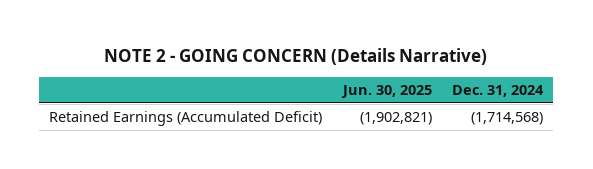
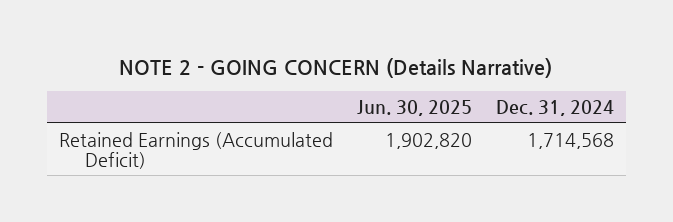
[359,112,432,126] (1,902,821) -> [384,132,472,149] 1,902,820
[471,112,544,126] (1,714,568) -> [526,132,614,149] 1,714,568

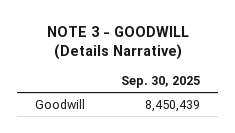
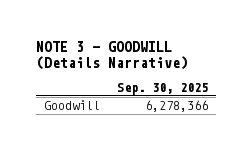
[145,100,201,113] 8,450,439 -> [144,100,208,113] 6,278,366

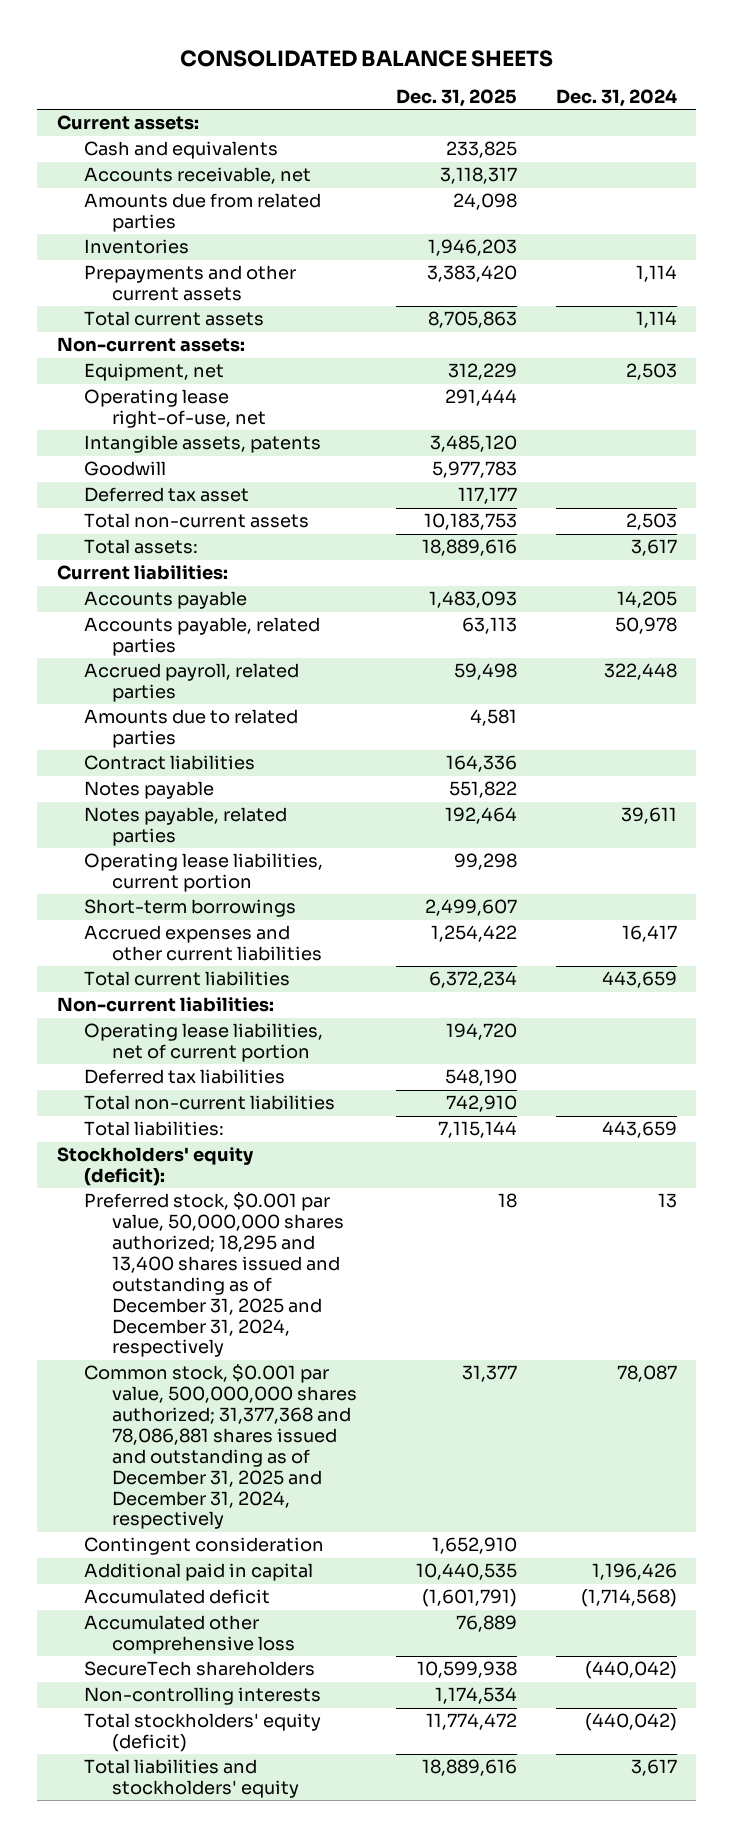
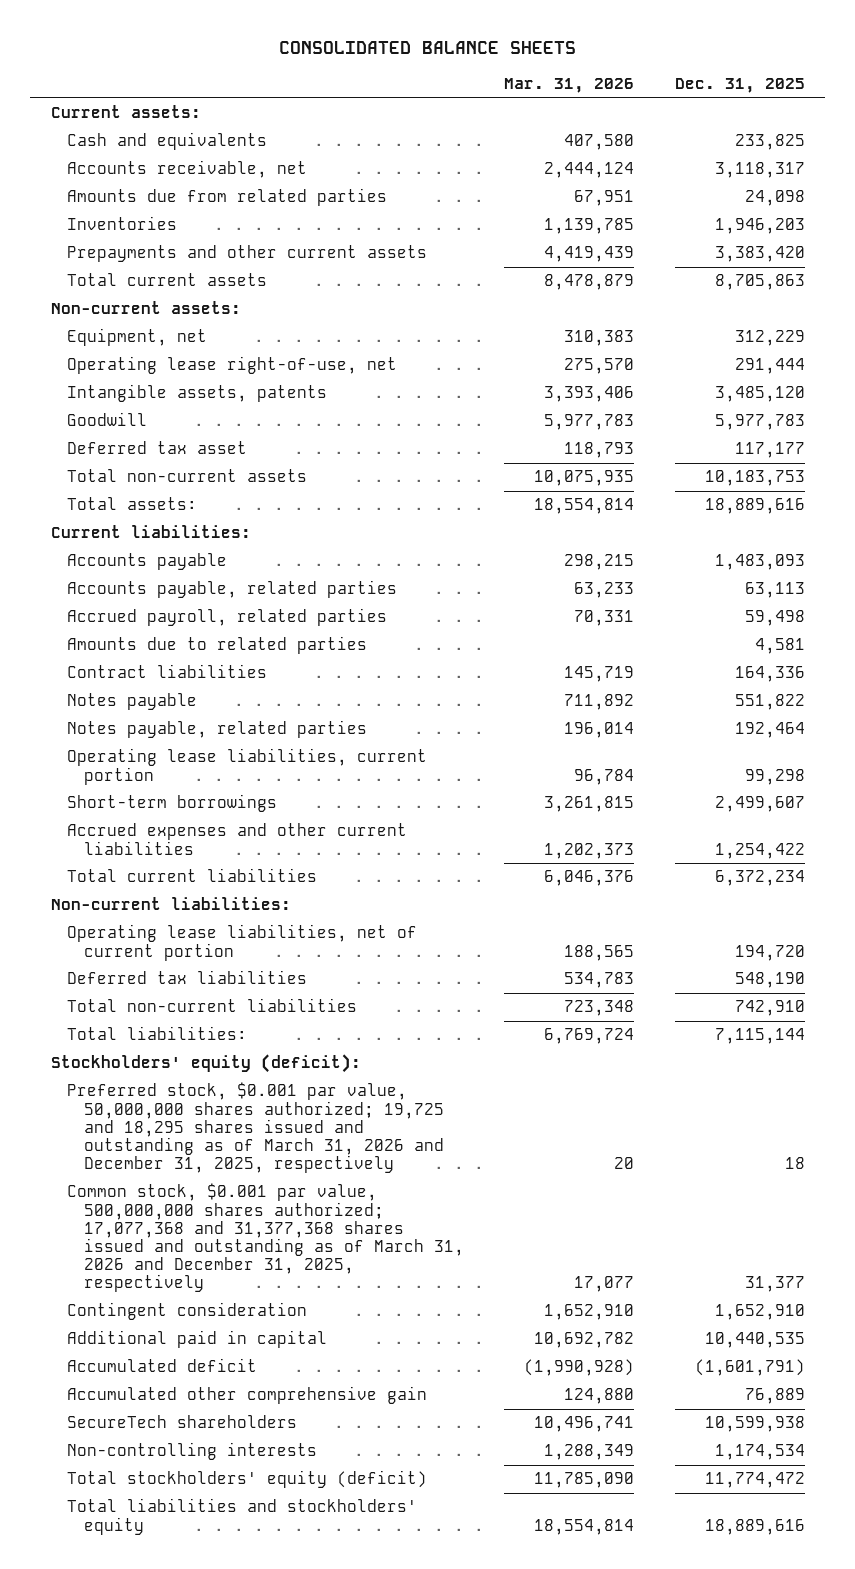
[555,89,677,108] Dec. 31, 2024 -> none
none -> [504,78,635,94] Mar. 31, 2026
[84,1192,344,1358] Preferred stock, $0.001 par value, 50,000,000 shares authorized; 18,295 and 13,400 shares issued and outstanding as of December 31, 2025 and December 31, 2024, respectively -> [67,1082,445,1174] Preferred stock, $0.001 par value, 50,000,000 shares authorized; 19,725 and 18,295 shares issued and outstanding as of March 31, 2026 and December 31, 2025, respectively
[84,1364,357,1530] Common stock, $0.001 par value, 500,000,000 shares authorized; 31,377,368 and 78,086,881 shares issued and outstanding as of December 31, 2025 and December 31, 2024, respectively -> [67,1183,465,1293] Common stock, $0.001 par value, 500,000,000 shares authorized; 17,077,368 and 31,377,368 shares issued and outstanding as of March 31, 2026 and December 31, 2025, respectively
[84,1615,295,1655] Accumulated other comprehensive loss -> [67,1386,428,1405] Accumulated other comprehensive gain

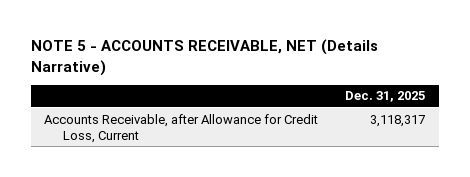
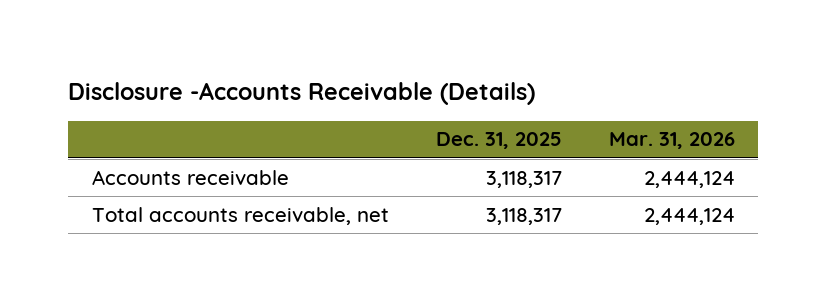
[30,39,378,76] NOTE 5 - ACCOUNTS RECEIVABLE, NET (Details Narrative) -> [68,82,536,106] Disclosure -Accounts Receivable (Details)
none -> [608,132,735,150] Mar. 31, 2026
none -> [91,169,289,185] Accounts receivable
[44,113,319,144] Accounts Receivable, after Allowance for Credit Loss, Current -> [91,206,389,225] Total accounts receivable, net

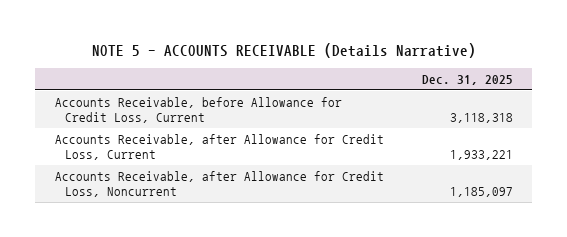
[68,82,536,106] Disclosure -Accounts Receivable (Details) -> [91,43,476,59] NOTE 5 - ACCOUNTS RECEIVABLE (Details Narrative)
[608,132,735,150] Mar. 31, 2026 -> none
[91,169,289,185] Accounts receivable -> [54,97,342,124] Accounts Receivable, before Allowance for Credit Loss, Current
[485,170,562,188] 3,118,317 -> [449,113,513,124] 3,118,318
[91,206,389,225] Total accounts receivable, net -> [54,134,384,161] Accounts Receivable, after Allowance for Credit Loss, Current
[485,207,562,225] 3,118,317 -> [449,150,513,161] 1,933,221
none -> [54,171,384,198] Accounts Receivable, after Allowance for Credit Loss, Noncurrent

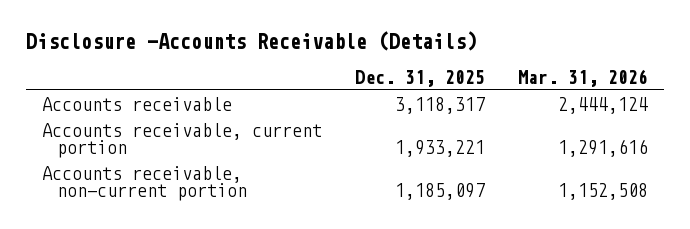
[91,43,476,59] NOTE 5 - ACCOUNTS RECEIVABLE (Details Narrative) -> [25,31,477,52] Disclosure -Accounts Receivable (Details)
none -> [517,68,648,87] Mar. 31, 2026
[54,97,342,124] Accounts Receivable, before Allowance for Credit Loss, Current -> [42,96,233,111] Accounts receivable
[449,113,513,124] 3,118,318 -> [394,96,485,114] 3,118,317
[54,134,384,161] Accounts Receivable, after Allowance for Credit Loss, Current -> [42,122,323,158] Accounts receivable, current portion
[54,171,384,198] Accounts Receivable, after Allowance for Credit Loss, Noncurrent -> [42,165,248,201] Accounts receivable, non-current portion

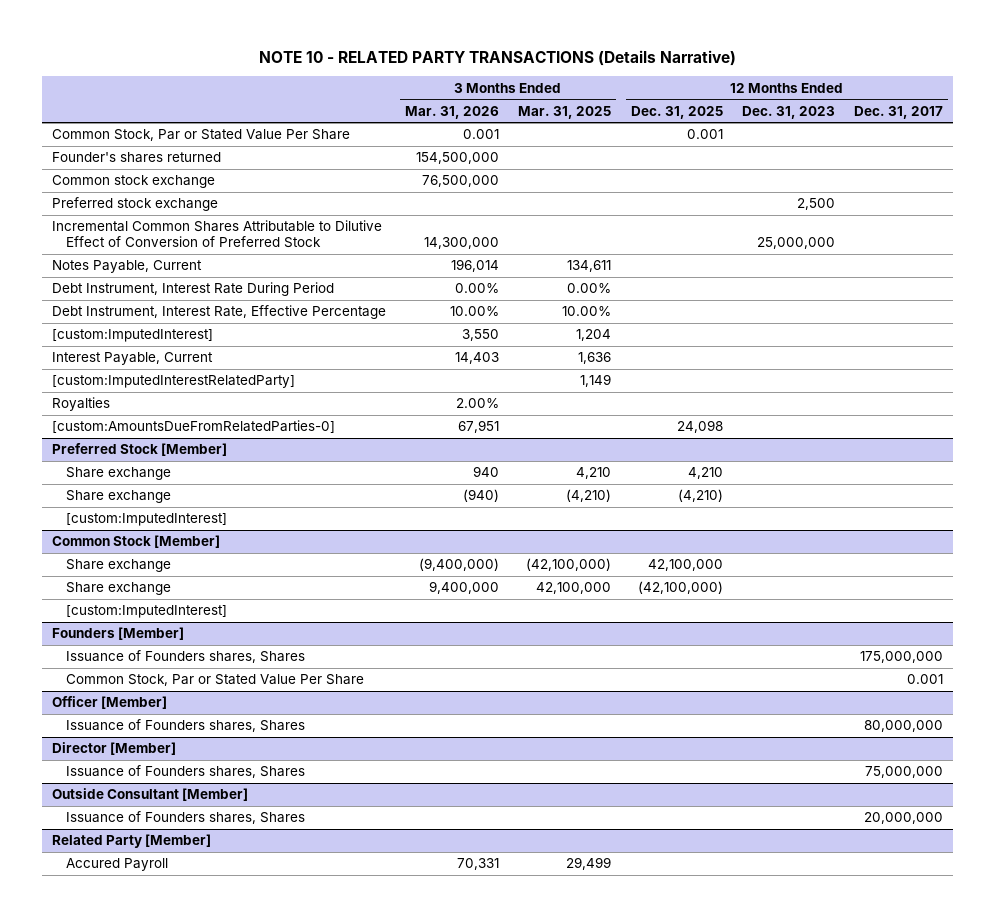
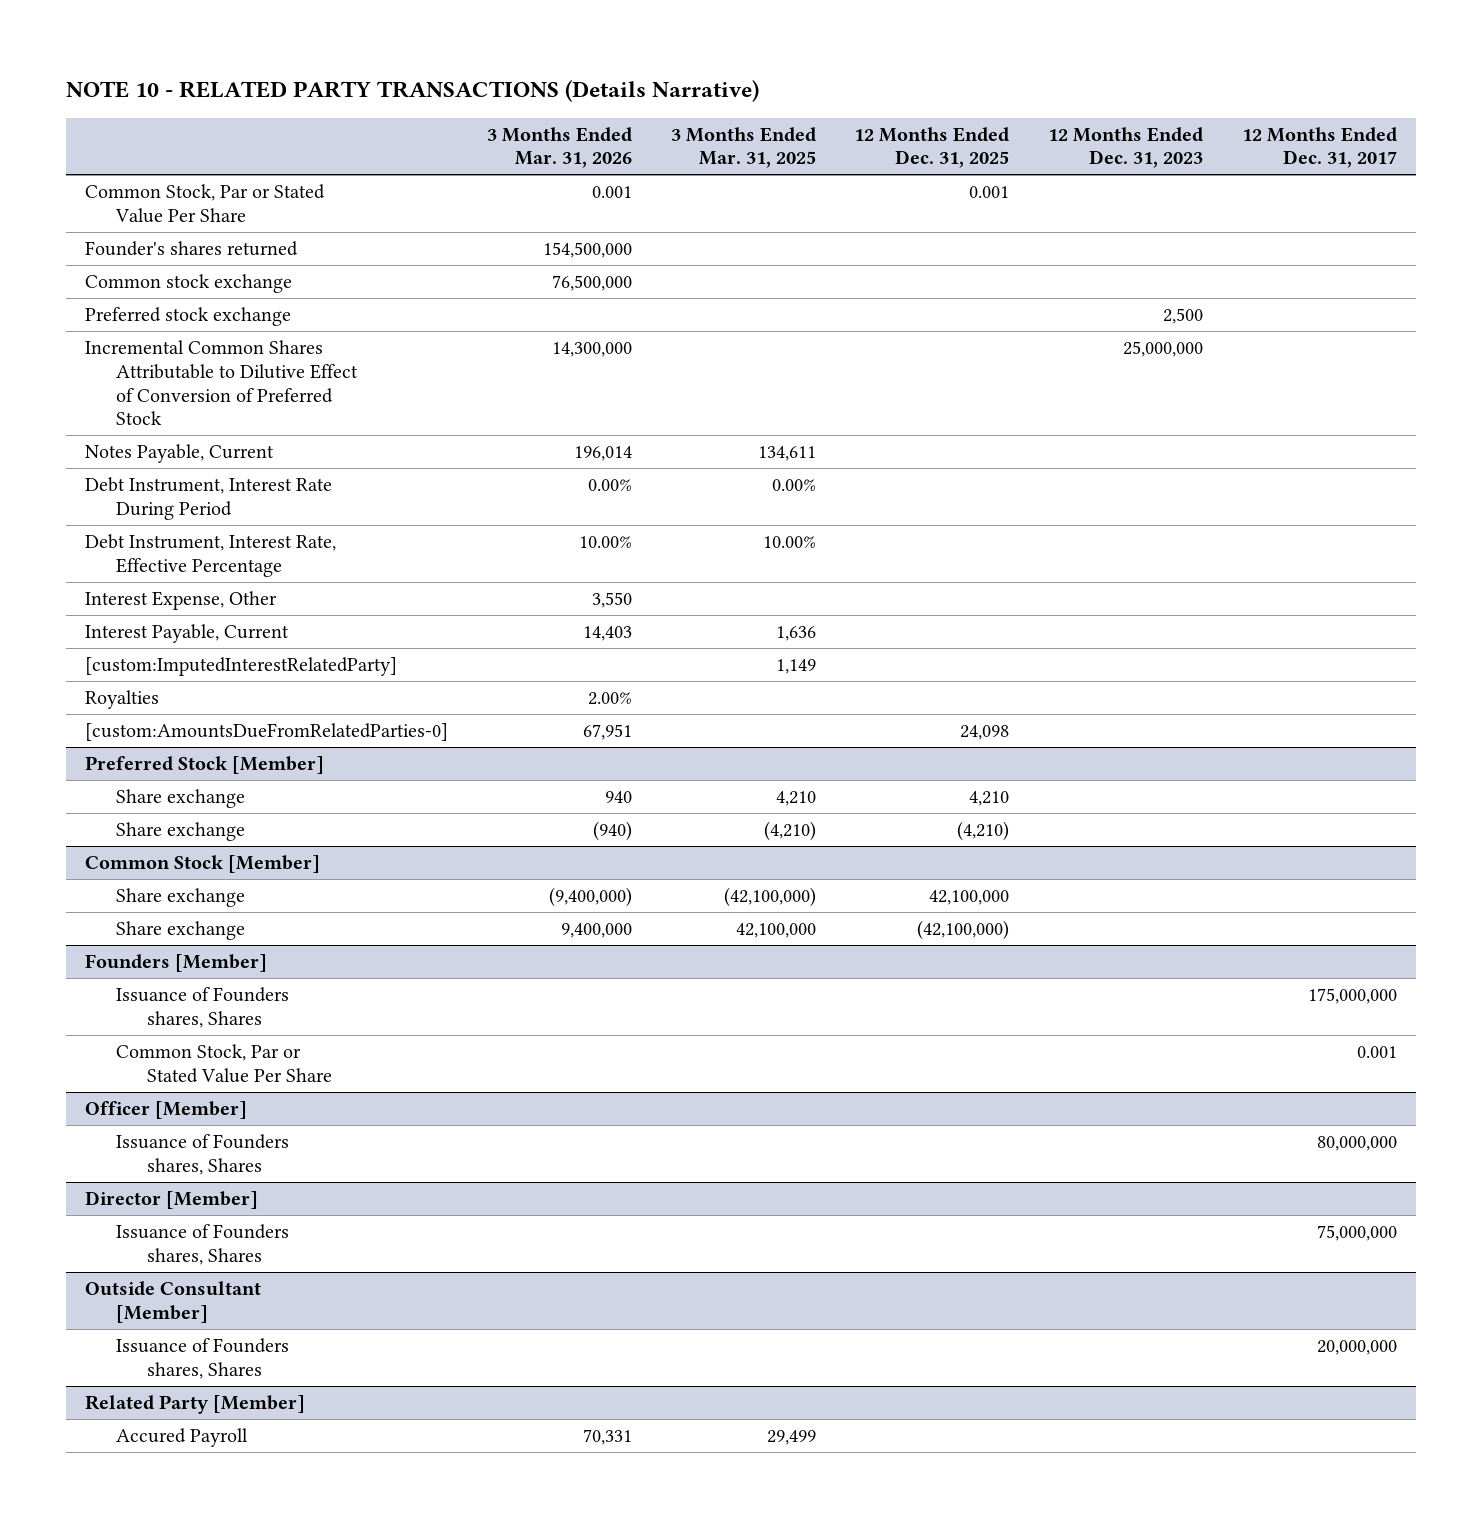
[51,329,213,343] [custom:ImputedInterest] -> none
none -> [85,591,278,611] Interest Expense, Other
[65,513,227,527] [custom:ImputedInterest] -> none
[65,605,227,619] [custom:ImputedInterest] -> none

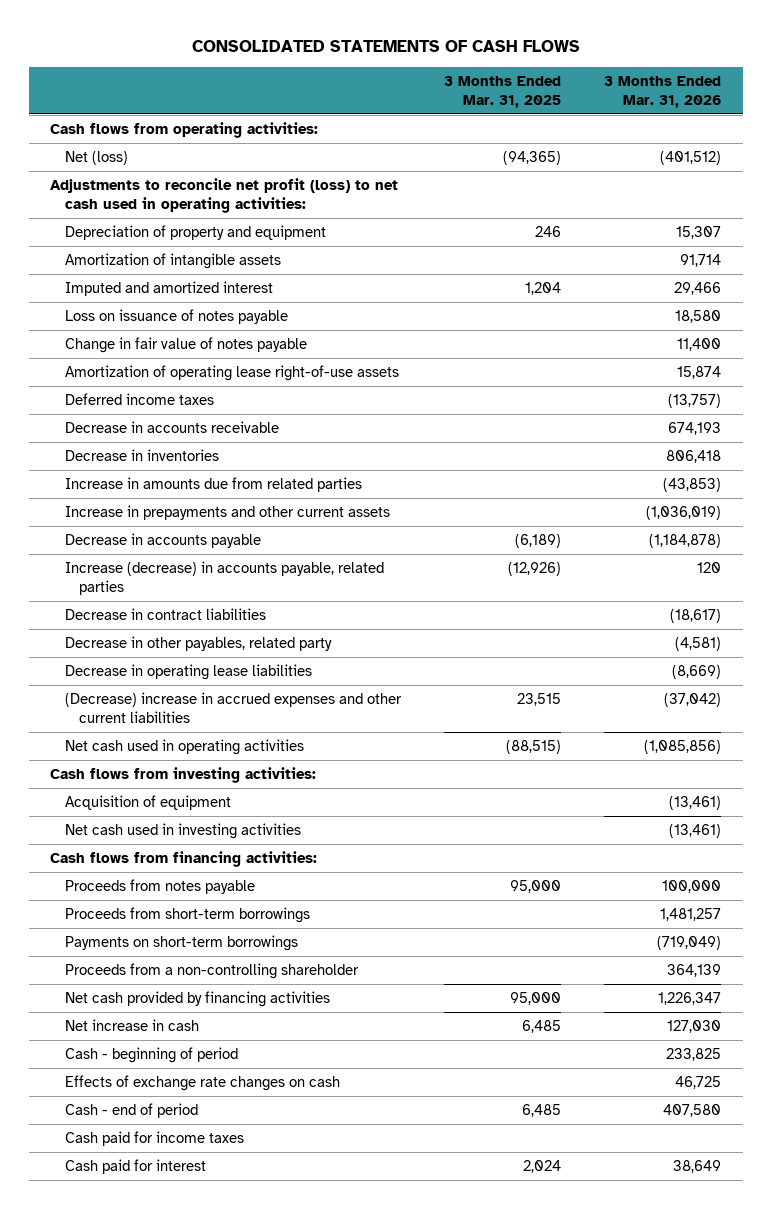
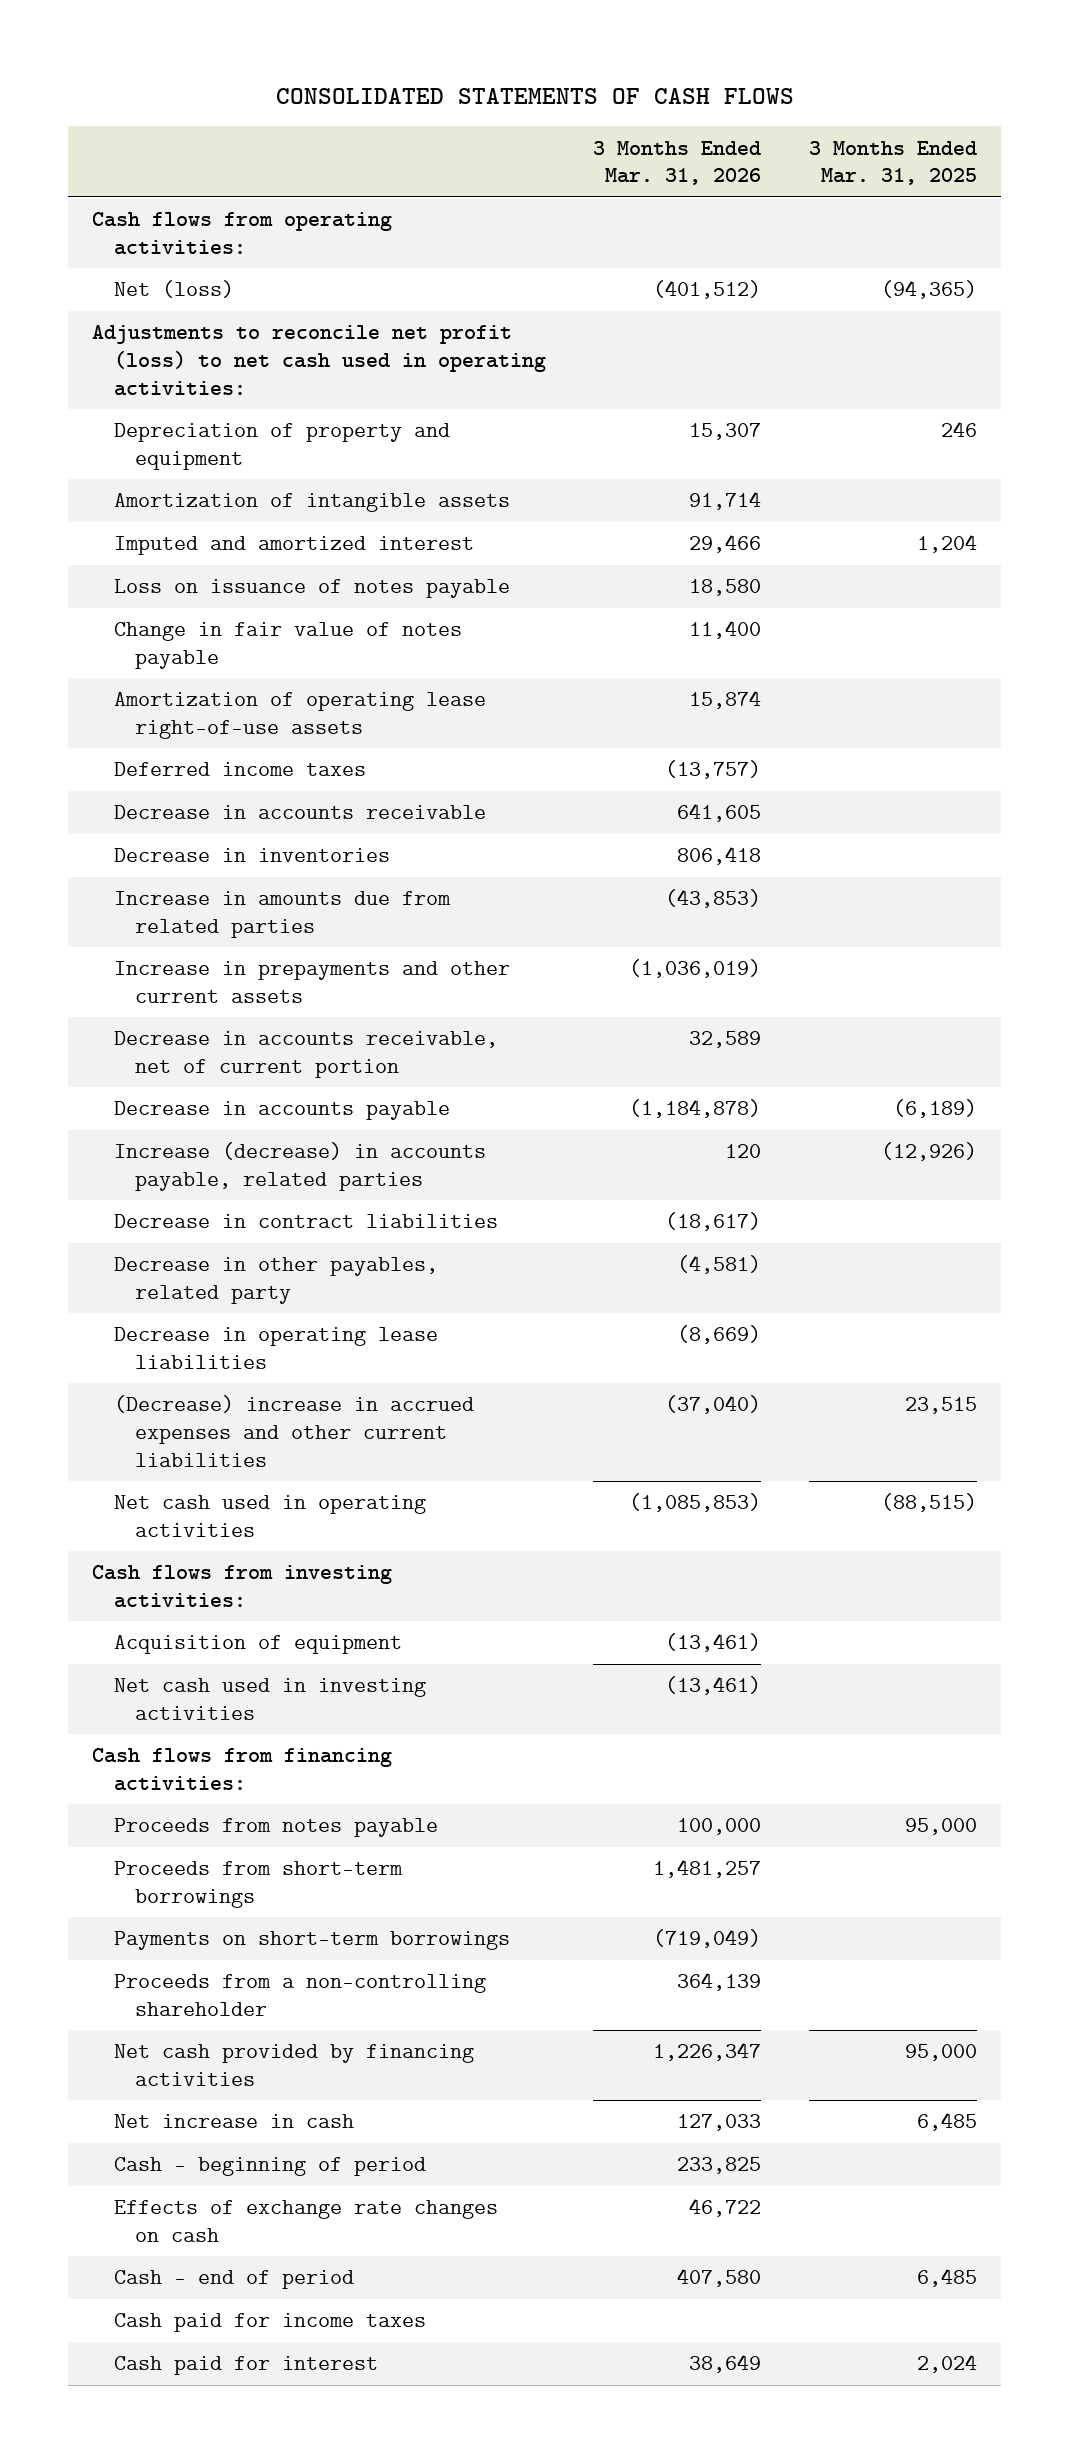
[668,422,722,436] 674,193 -> [677,803,762,823] 641,605
none -> [113,1031,498,1078] Decrease in accounts receivable, net of current portion
[664,693,722,708] (37,042) -> [665,1395,762,1415] (37,040)
[644,740,722,755] (1,085,856) -> [629,1493,762,1513] (1,085,853)
[667,1020,722,1034] 127,030 -> [677,2114,762,2132] 127,033
[675,1076,722,1090] 46,725 -> [689,2198,762,2218] 46,722

